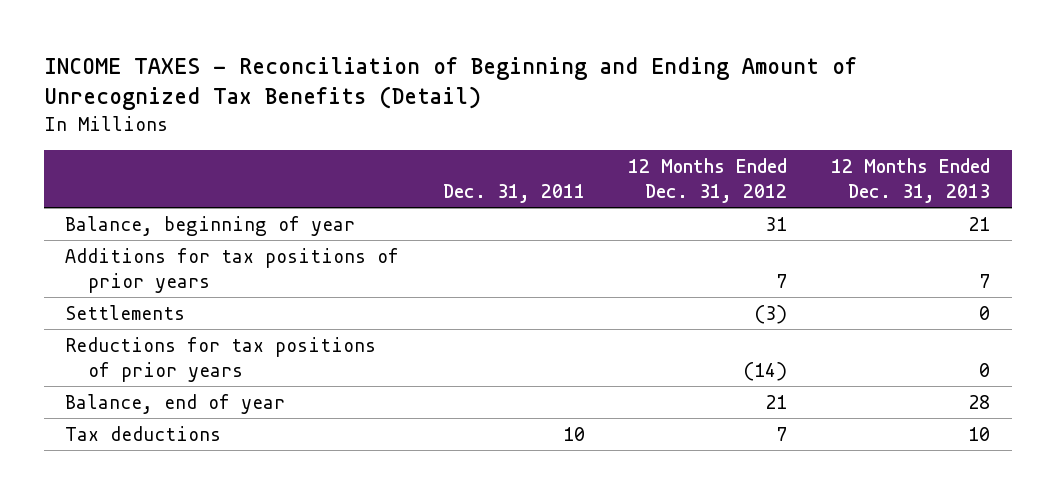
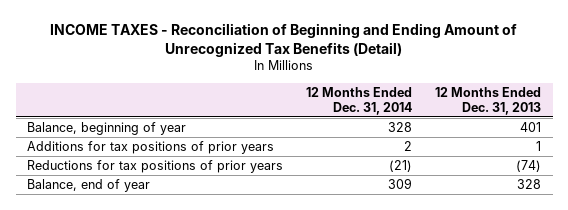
[442,183,585,203] Dec. 31, 2011 -> none
[628,158,788,203] 12 Months Ended Dec. 31, 2012 -> none
none -> [306,86,413,115] 12 Months Ended Dec. 31, 2014
[65,304,186,320] Settlements -> none
[65,425,222,441] Tax deductions -> none
[967,216,990,231] 21 -> [520,121,542,132] 401
[978,273,990,288] 7 -> [536,140,542,151] 1
[978,362,990,377] 0 -> [516,159,542,172] (74)
[967,394,990,409] 28 -> [517,178,542,189] 328

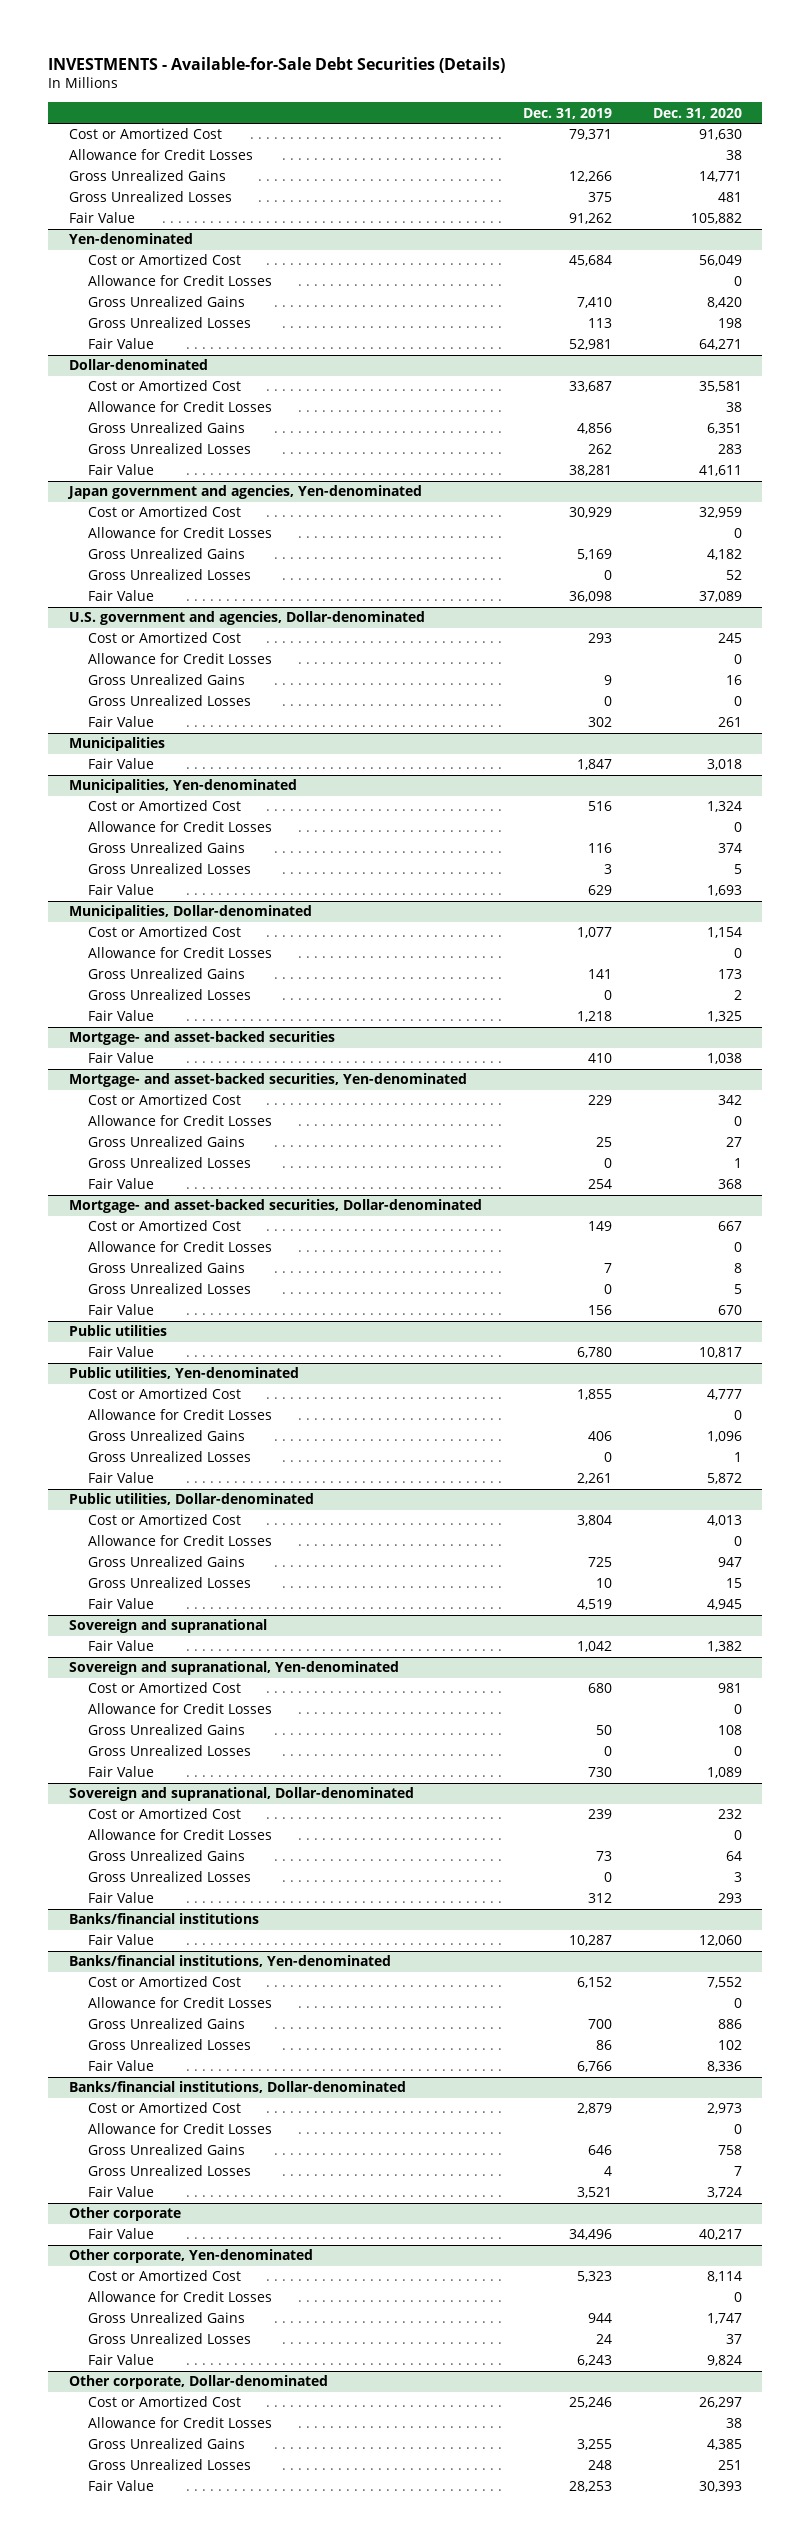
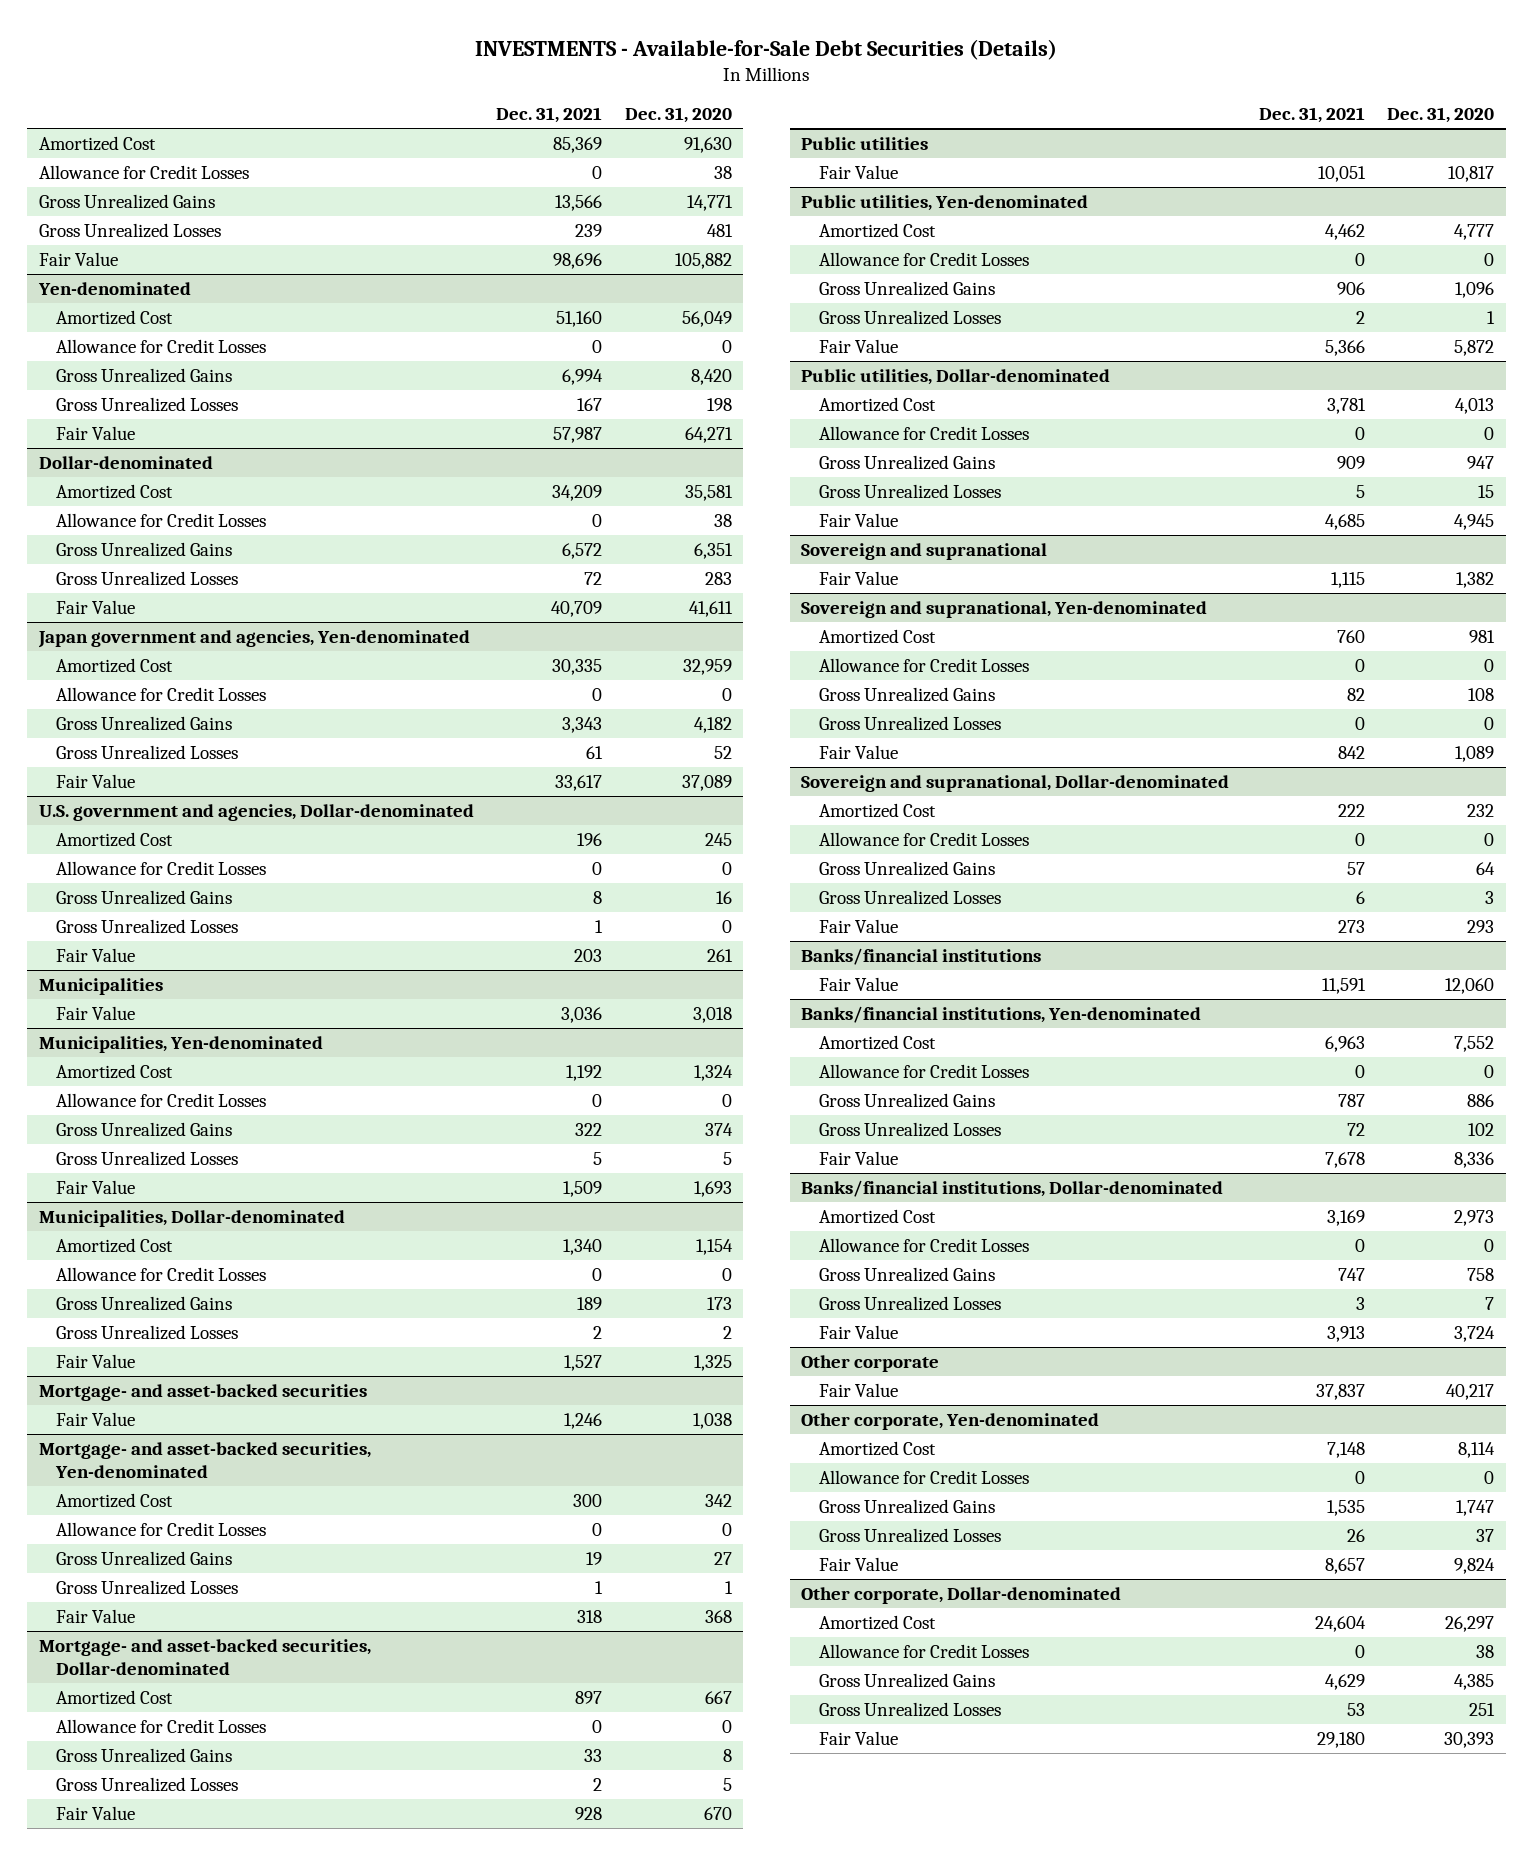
[522,107,612,119] Dec. 31, 2019 -> none
none -> [496,107,603,124] Dec. 31, 2021
[68,128,222,140] Cost or Amortized Cost -> [38,135,156,151] Amortized Cost
[87,254,241,266] Cost or Amortized Cost -> [56,309,174,325] Amortized Cost
[87,380,241,392] Cost or Amortized Cost -> [56,483,174,499] Amortized Cost
[87,506,241,518] Cost or Amortized Cost -> [56,657,174,673] Amortized Cost
[87,632,241,644] Cost or Amortized Cost -> [56,831,174,847] Amortized Cost
[87,800,241,812] Cost or Amortized Cost -> [56,1063,174,1079] Amortized Cost
[87,926,241,938] Cost or Amortized Cost -> [56,1237,174,1253] Amortized Cost
[87,1094,241,1106] Cost or Amortized Cost -> [56,1492,174,1508] Amortized Cost
[87,1220,241,1232] Cost or Amortized Cost -> [56,1689,174,1705] Amortized Cost
[87,1388,241,1400] Cost or Amortized Cost -> [818,222,936,238] Amortized Cost
[87,1514,241,1526] Cost or Amortized Cost -> [818,396,936,412] Amortized Cost
[87,1682,241,1694] Cost or Amortized Cost -> [818,628,936,644] Amortized Cost
[87,1808,241,1820] Cost or Amortized Cost -> [818,802,936,818] Amortized Cost
[87,1976,241,1988] Cost or Amortized Cost -> [818,1034,936,1050] Amortized Cost
[87,2102,241,2114] Cost or Amortized Cost -> [818,1208,936,1224] Amortized Cost
[87,2270,241,2282] Cost or Amortized Cost -> [818,1440,936,1456] Amortized Cost
[87,2396,241,2408] Cost or Amortized Cost -> [818,1614,936,1630] Amortized Cost

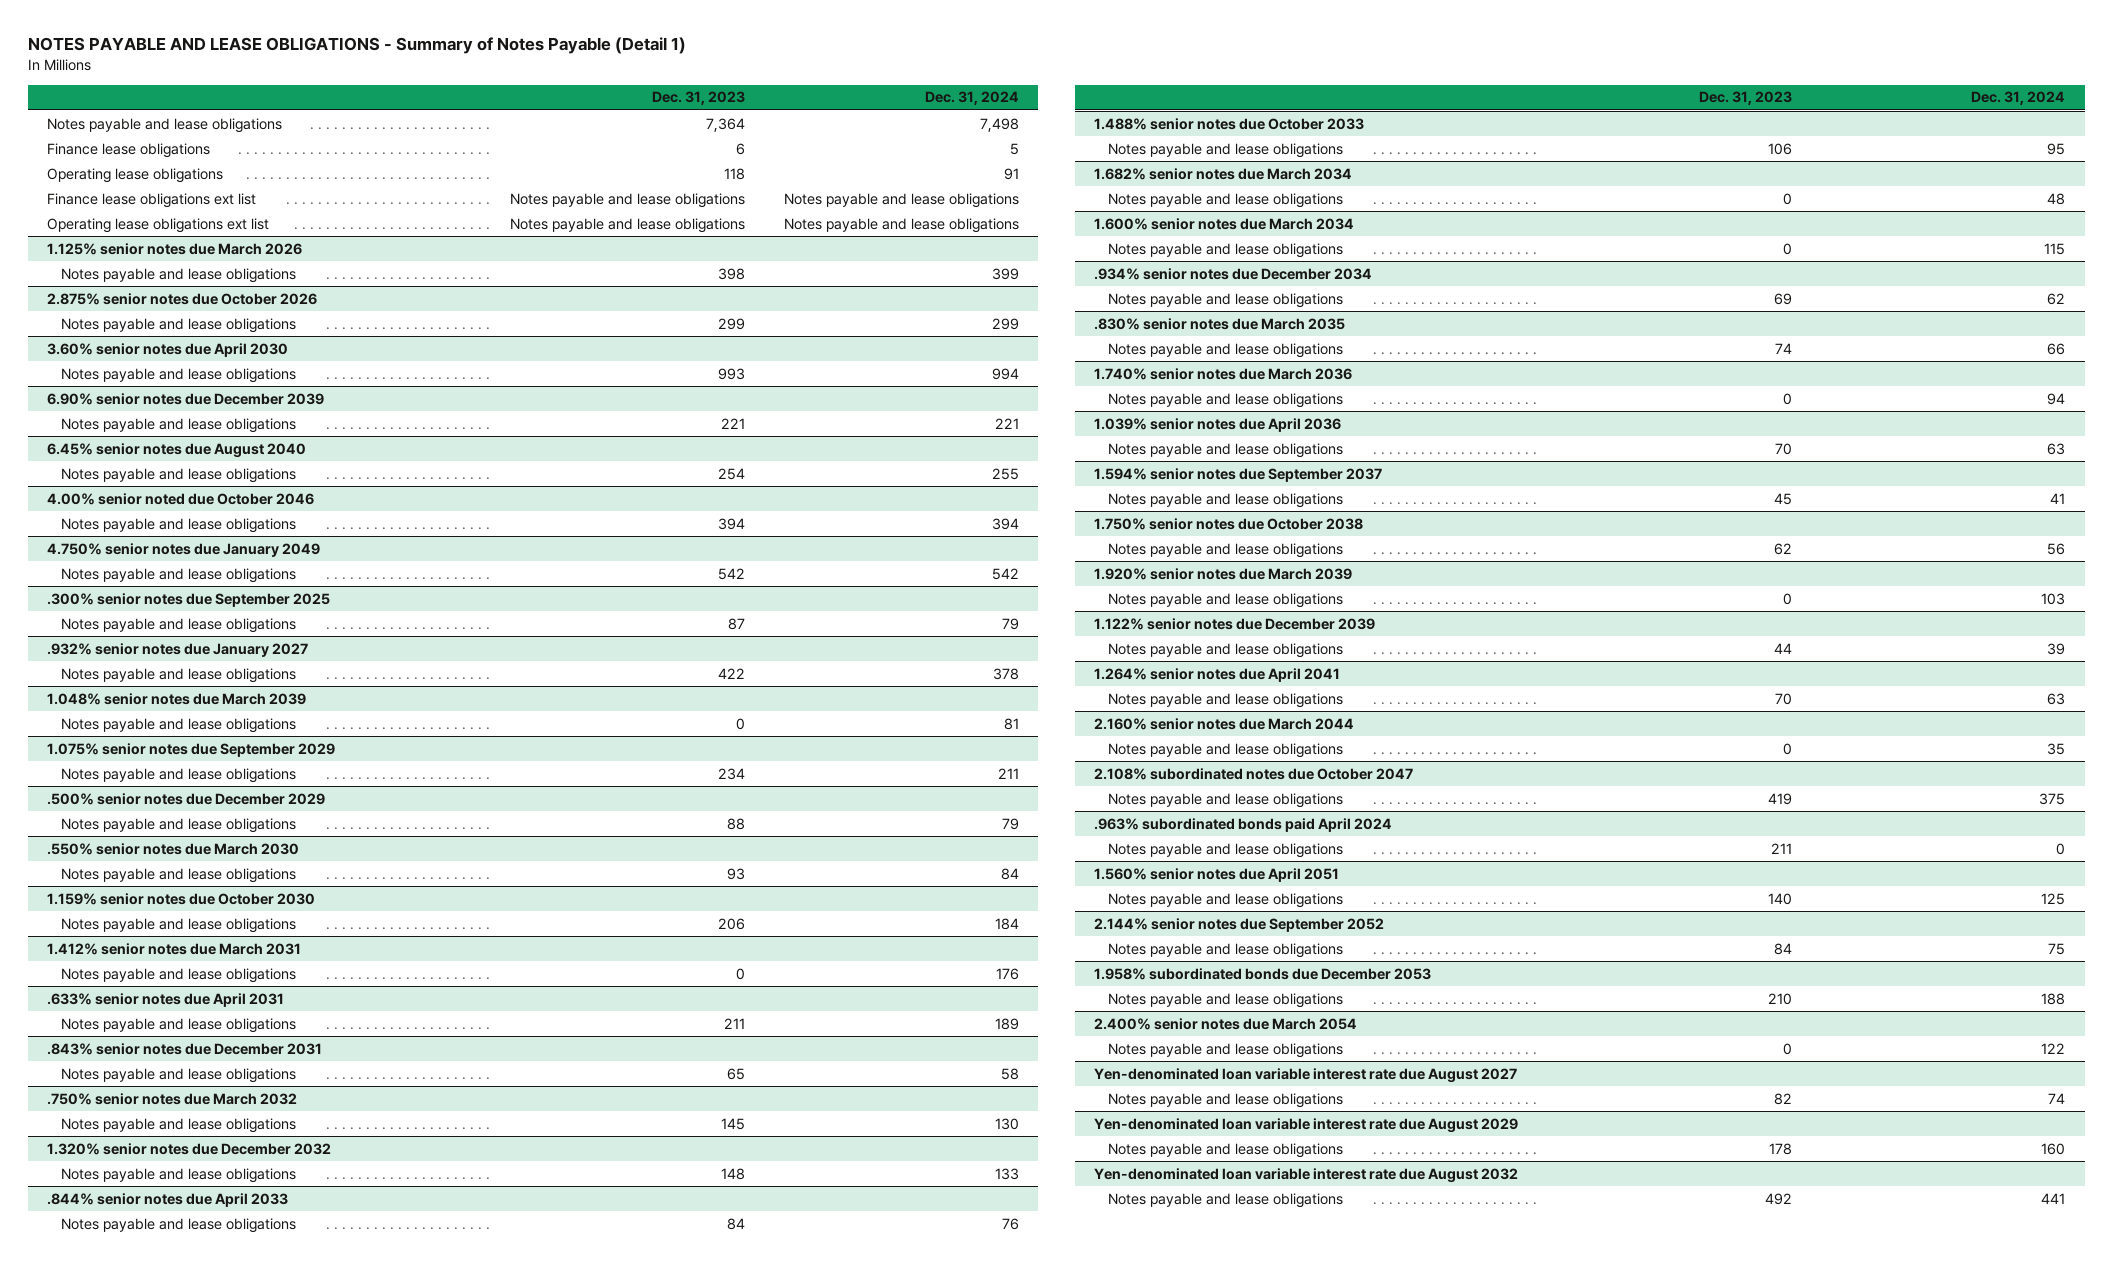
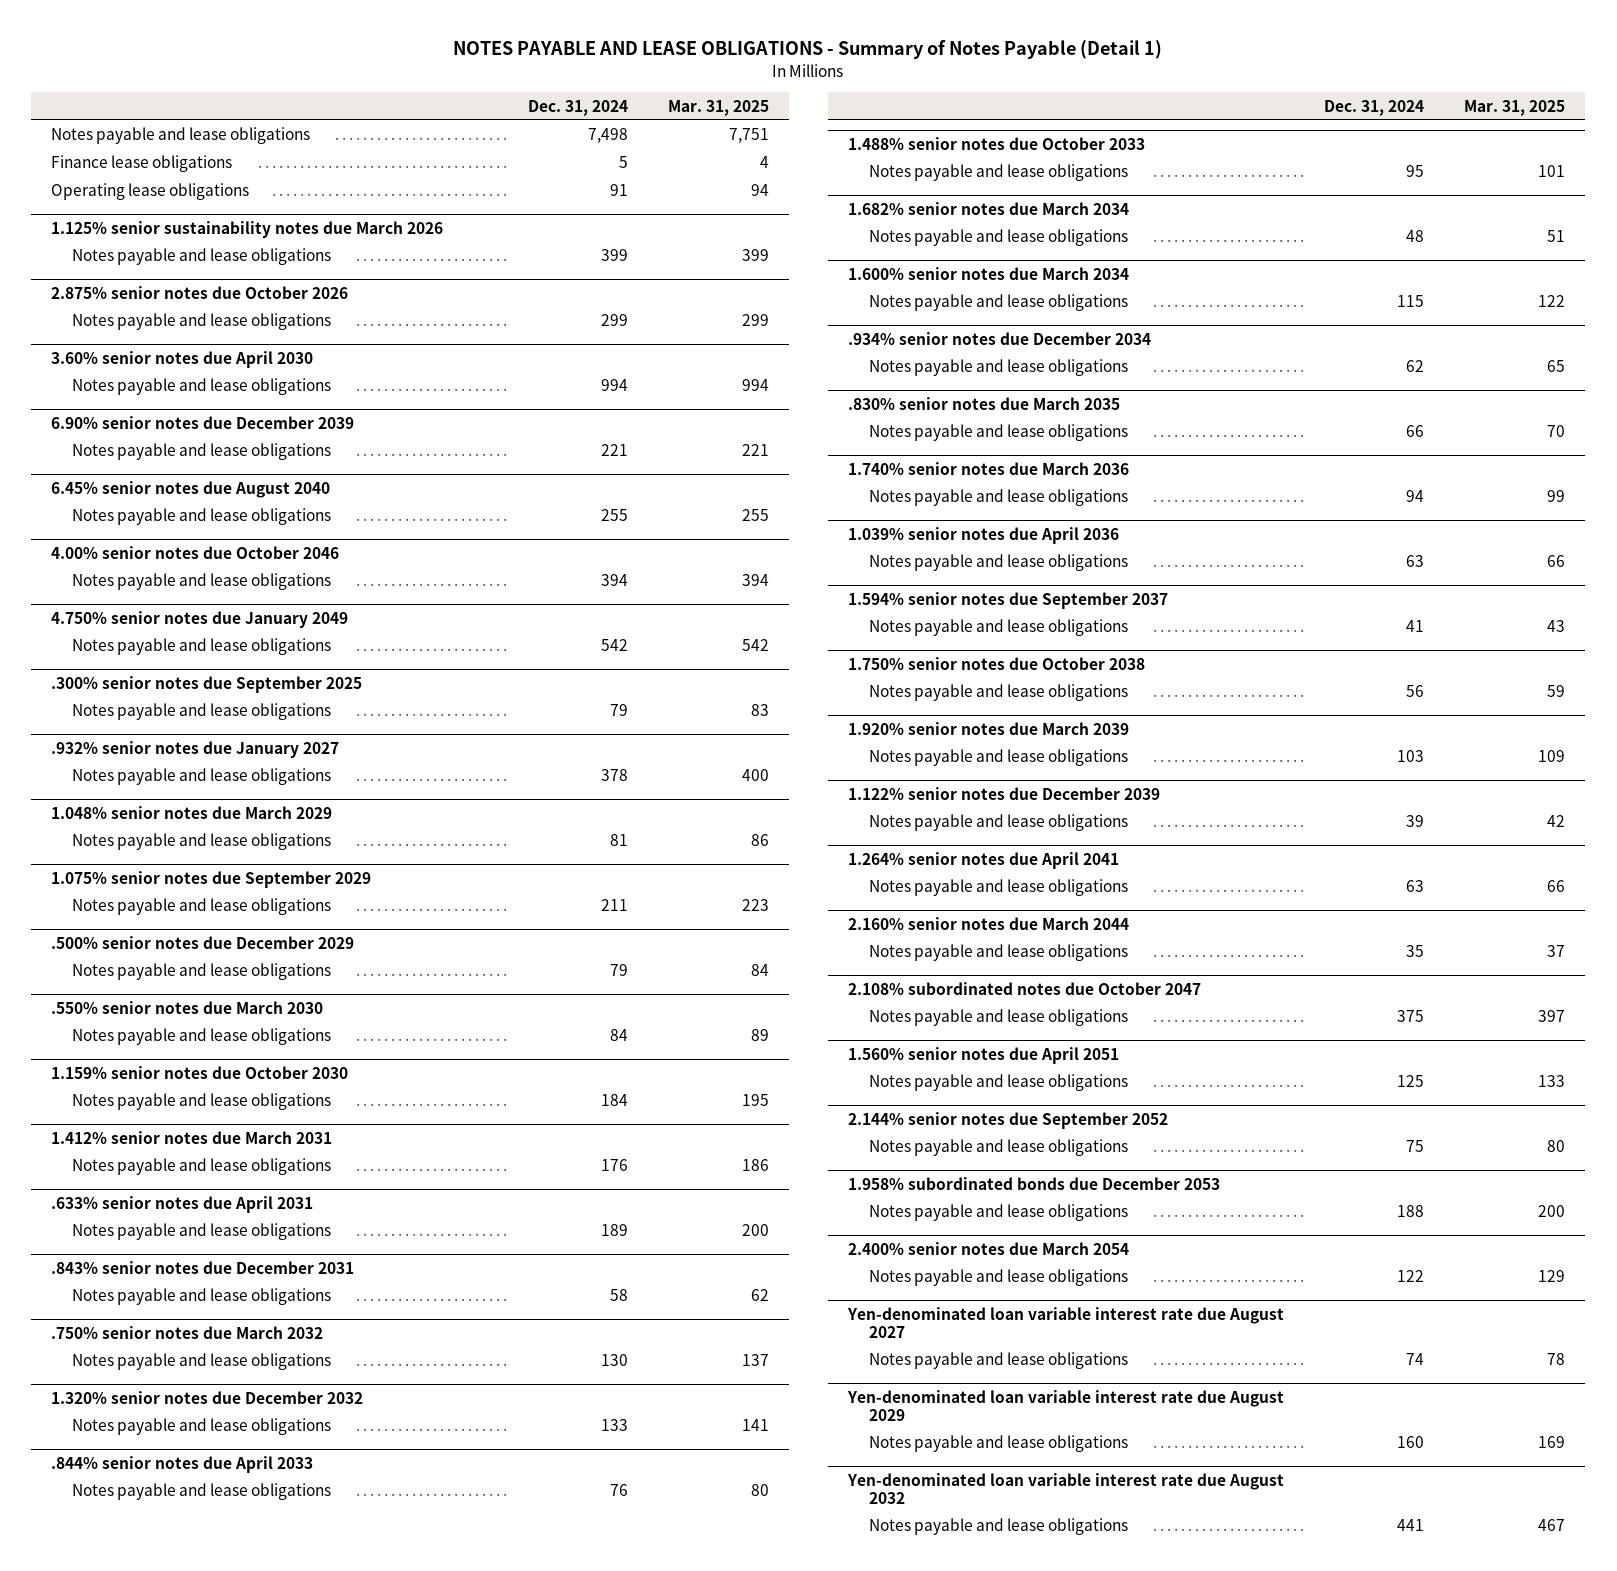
[651,91,745,106] Dec. 31, 2023 -> none
none -> [667,99,769,116] Mar. 31, 2025
[47,192,257,208] Finance lease obligations ext list -> none
[47,217,270,233] Operating lease obligations ext list -> none
[47,242,303,255] 1.125% senior notes due March 2026 -> [51,220,444,238] 1.125% senior sustainability notes due March 2026
[47,492,315,505] 4.00% senior noted due October 2046 -> [51,545,340,559] 4.00% senior notes due October 2046
[47,692,307,705] 1.048% senior notes due March 2039 -> [51,805,333,819] 1.048% senior notes due March 2029
[1093,817,1392,832] .963% subordinated bonds paid April 2024 -> none
[1107,842,1343,858] Notes payable and lease obligations -> none

